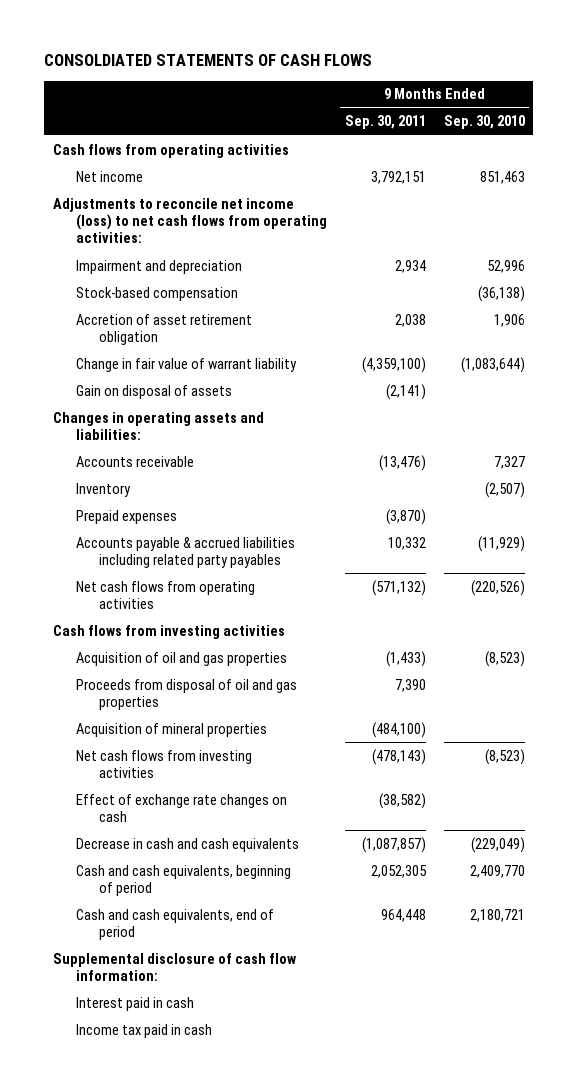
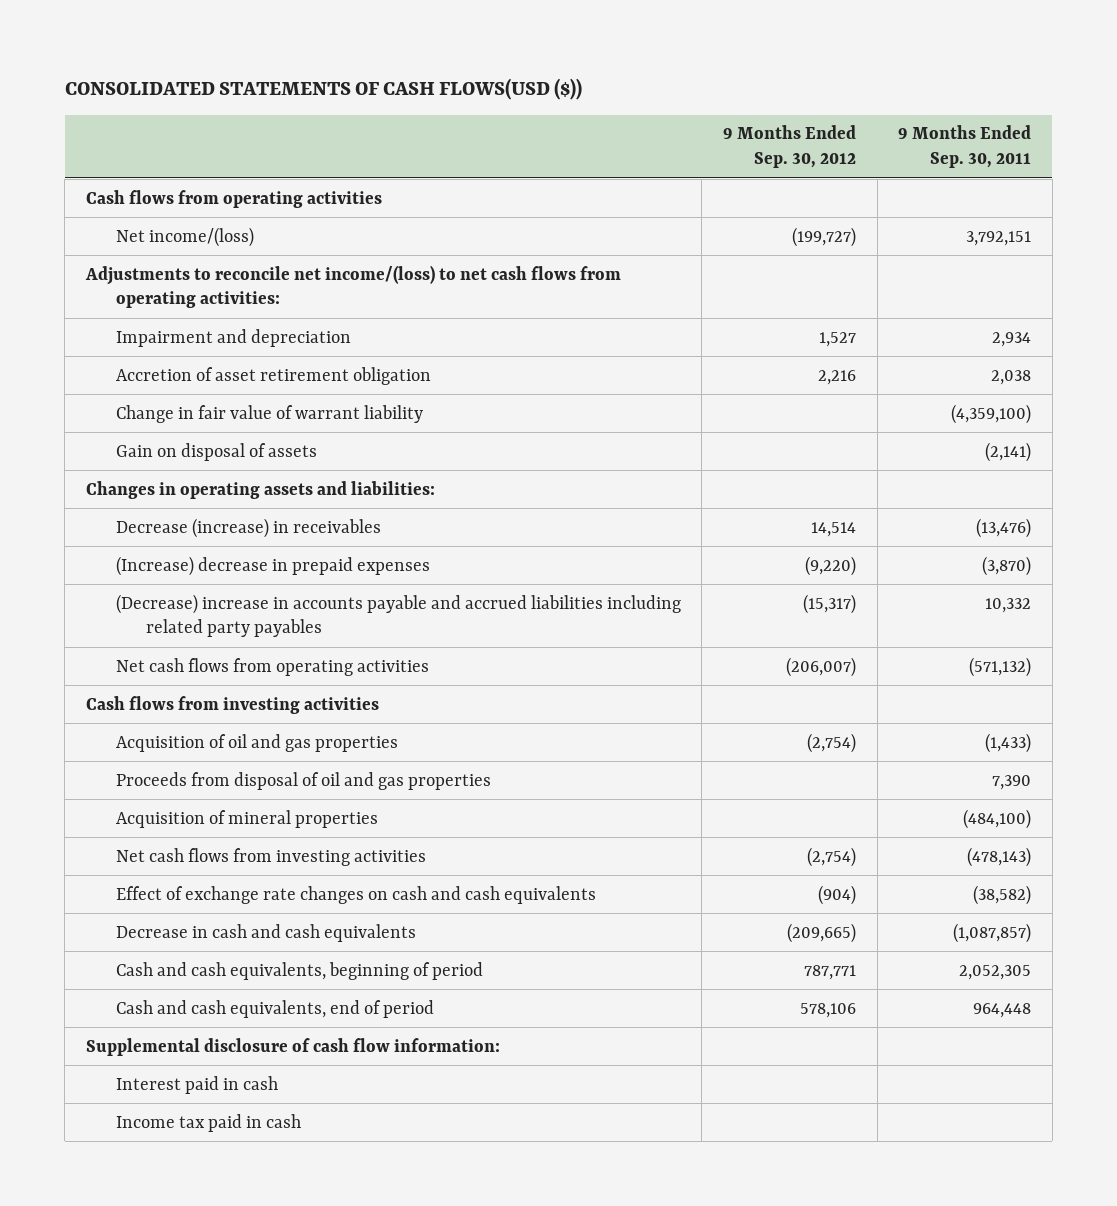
[43,54,372,67] CONSOLDIATED STATEMENTS OF CASH FLOWS -> [64,78,582,101] CONSOLIDATED STATEMENTS OF CASH FLOWS(USD ($))
[443,115,525,130] Sep. 30, 2010 -> none
none -> [723,125,857,169] 9 Months Ended Sep. 30, 2012
[75,170,143,182] Net income -> [115,226,254,247] Net income/(loss)
[52,197,327,244] Adjustments to reconcile net income (loss) to net cash flows from operating activities: -> [84,264,621,309] Adjustments to reconcile net income/(loss) to net cash flows from operating activities:
[75,286,238,301] Stock-based compensation -> none
[75,482,131,497] Inventory -> none
[75,455,194,467] Accounts receivable -> [115,517,381,538] Decrease (increase) in receivables
[75,509,177,524] Prepaid expenses -> [115,555,430,576] (Increase) decrease in prepaid expenses
[75,536,295,568] Accounts payable & accrued liabilities including related party payables -> [115,593,681,638] (Decrease) increase in accounts payable and accrued liabilities including related party payables
[75,793,287,822] Effect of exchange rate changes on cash -> [115,885,596,904] Effect of exchange rate changes on cash and cash equivalents

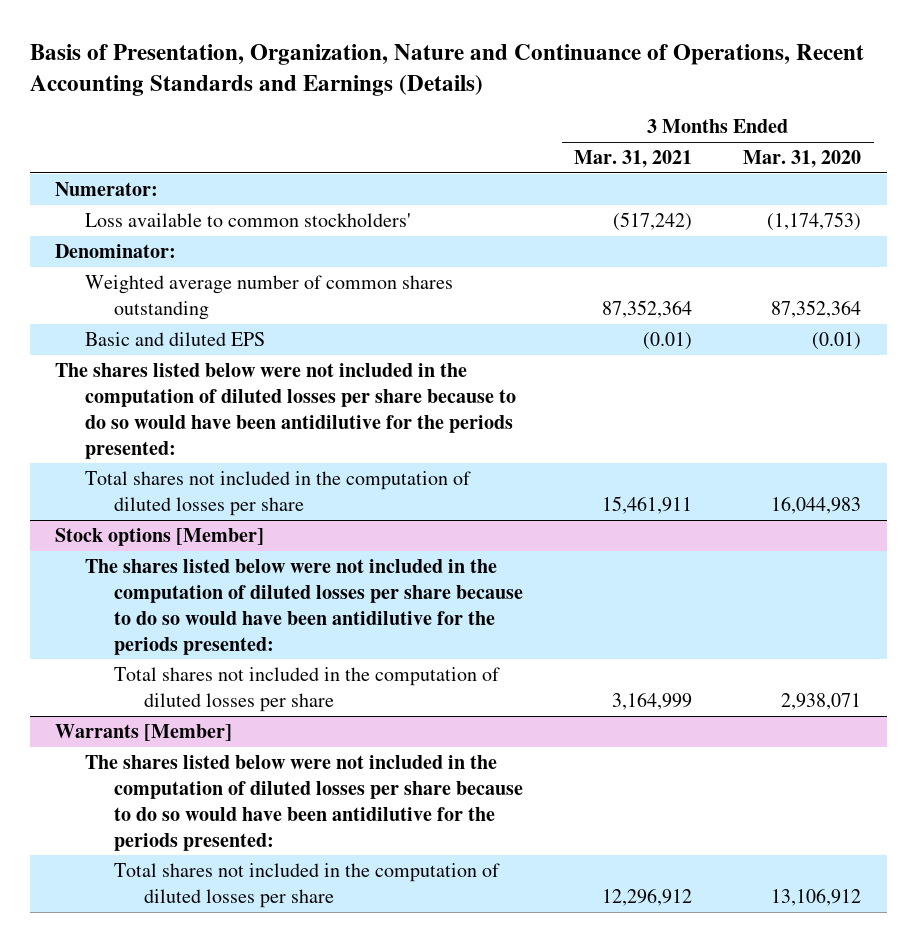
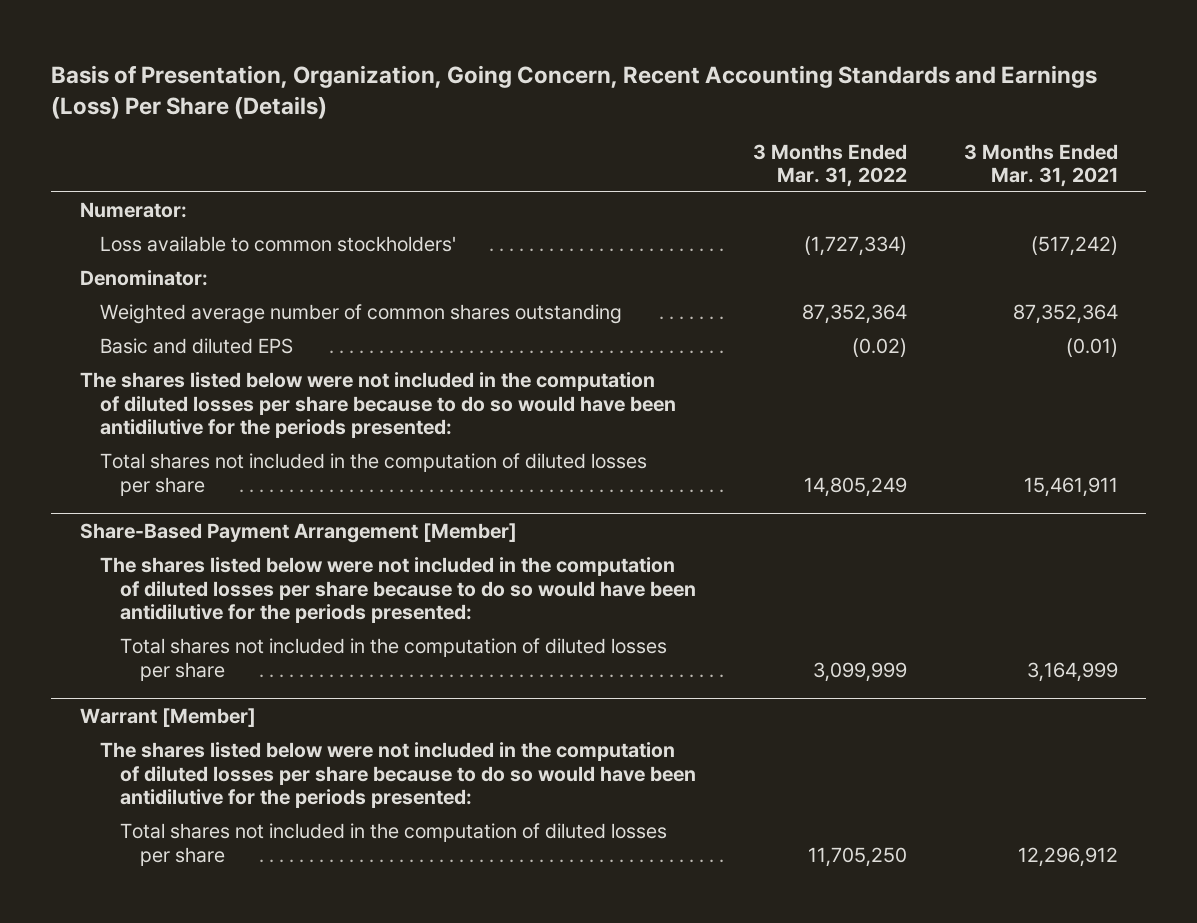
[29,44,864,97] Basis of Presentation, Organization, Nature and Continuance of Operations, Recent Accounting Standards and Earnings (Details) -> [51,64,1098,120] Basis of Presentation, Organization, Going Concern, Recent Accounting Standards and Earnings (Loss) Per Share (Details)
[743,150,862,169] Mar. 31, 2020 -> none
none -> [752,143,907,187] 3 Months Ended Mar. 31, 2022
[55,527,265,546] Stock options [Member] -> [79,522,517,543] Share-Based Payment Arrangement [Member]
[55,723,233,741] Warrants [Member] -> [79,707,256,727] Warrant [Member]

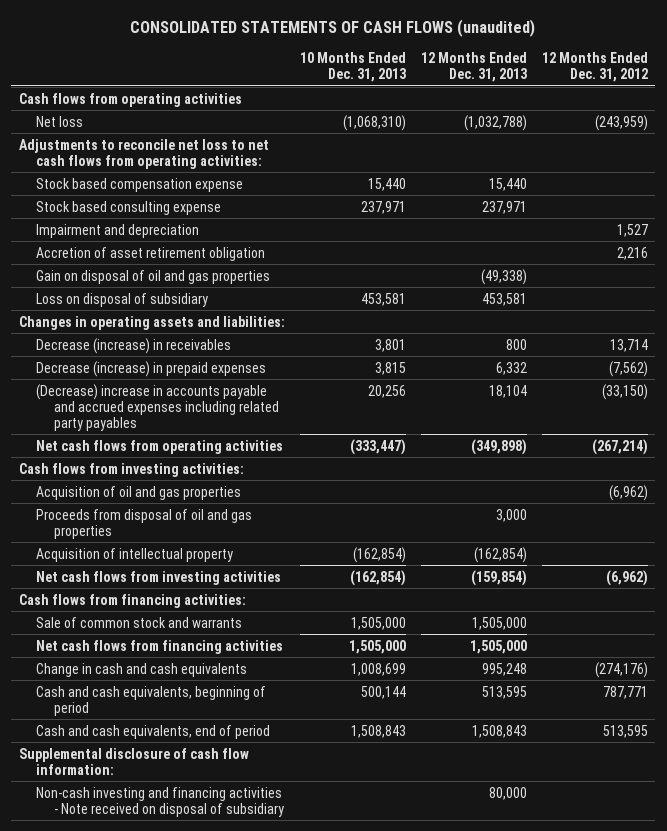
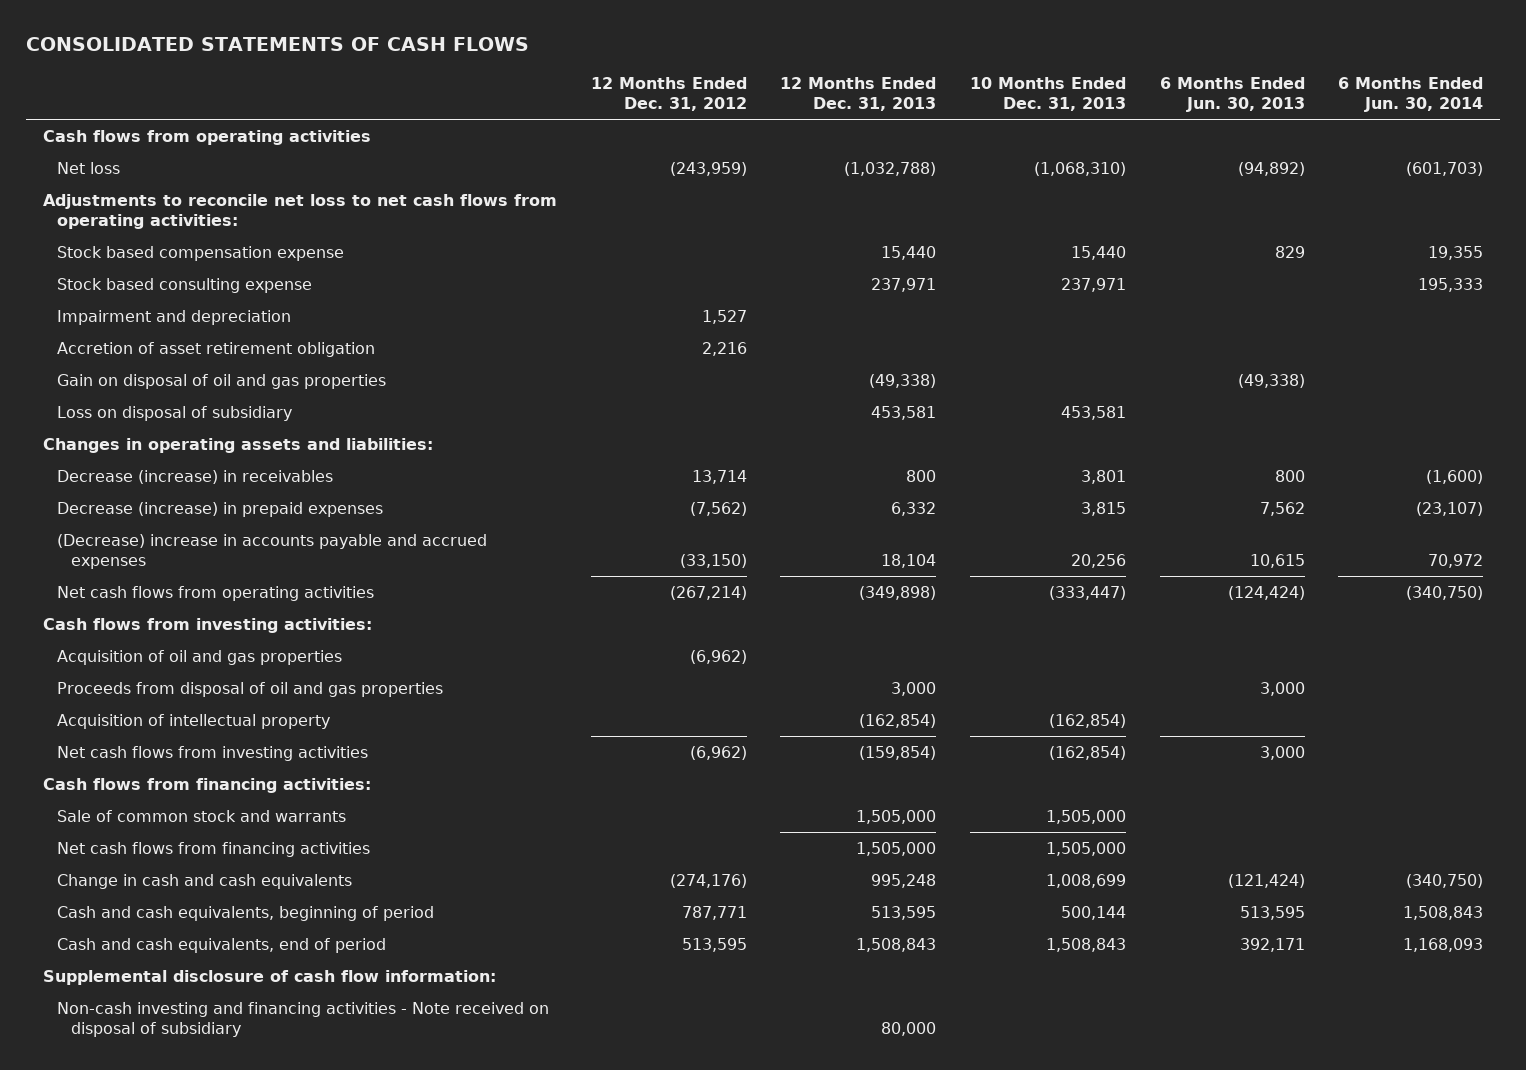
[130,18,536,37] CONSOLIDATED STATEMENTS OF CASH FLOWS (unaudited) -> [25,37,529,52] CONSOLIDATED STATEMENTS OF CASH FLOWS
none -> [1159,77,1305,112] 6 Months Ended Jun. 30, 2013
none -> [1338,77,1484,112] 6 Months Ended Jun. 30, 2014
[36,383,280,431] (Decrease) increase in accounts payable and accrued expenses including related party payables -> [56,533,487,569] (Decrease) increase in accounts payable and accrued expenses

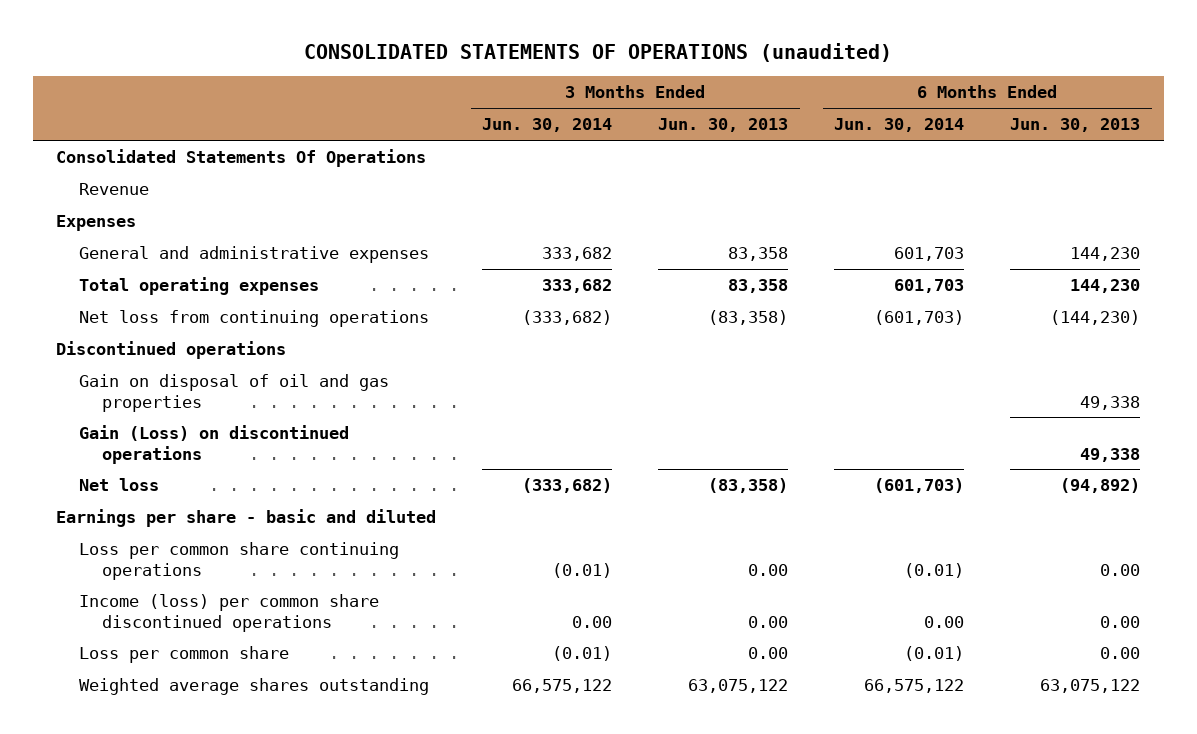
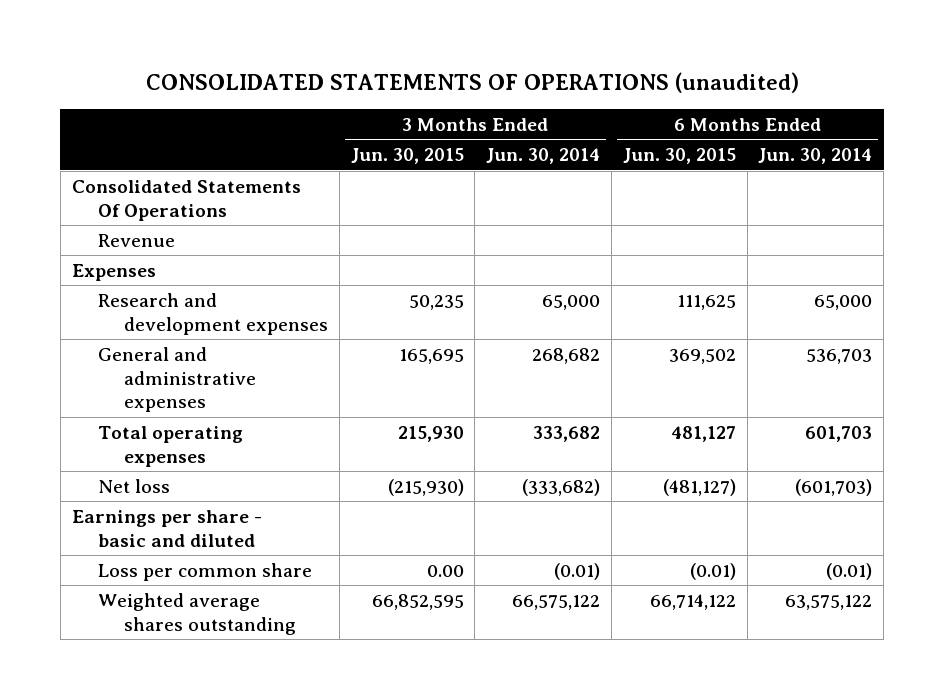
[658,118,789,133] Jun. 30, 2013 -> none
[1010,118,1141,133] Jun. 30, 2013 -> none
none -> [350,148,464,165] Jun. 30, 2015
none -> [622,148,736,165] Jun. 30, 2015
none -> [97,292,329,335] Research and development expenses
[542,247,613,262] 333,682 -> [532,347,601,364] 268,682
[894,247,965,262] 601,703 -> [806,348,873,364] 536,703
[78,310,429,328] Net loss from continuing operations -> none
[56,341,287,360] Discontinued operations -> none
[78,374,389,412] Gain on disposal of oil and gas properties -> none
[78,425,349,464] Gain (Loss) on discontinued operations -> none
[78,542,399,580] Loss per common share continuing operations -> none
[78,594,379,632] Income (loss) per common share discontinued operations -> none
[864,679,965,694] 66,575,122 -> [785,594,873,610] 63,575,122

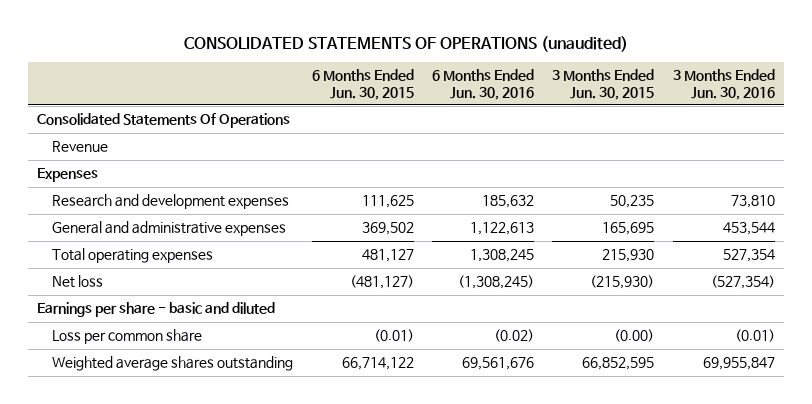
[486,148,601,165] Jun. 30, 2014 -> none
[758,148,873,165] Jun. 30, 2014 -> none
none -> [432,69,535,100] 6 Months Ended Jun. 30, 2016
none -> [672,69,775,100] 3 Months Ended Jun. 30, 2016
[426,564,464,577] 0.00 -> [614,329,655,343] (0.00)

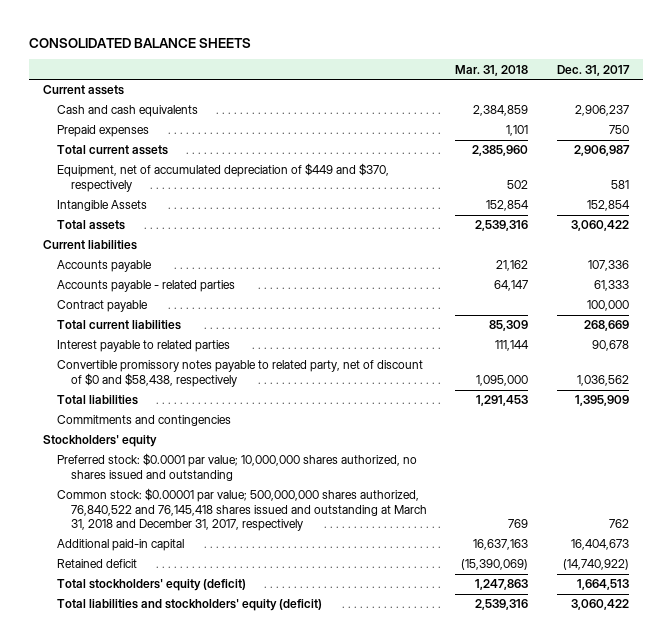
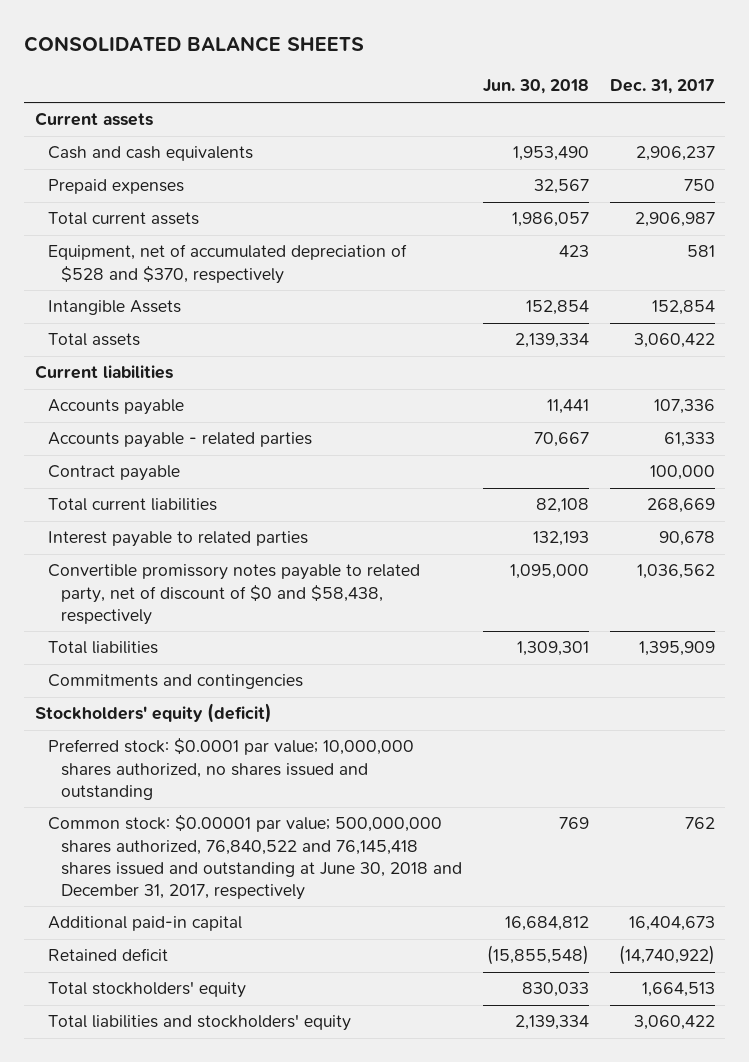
[455,64,529,76] Mar. 31, 2018 -> none
none -> [482,79,589,95] Jun. 30, 2018
[57,163,390,192] Equipment, net of accumulated depreciation of $449 and $370, respectively -> [47,244,407,284] Equipment, net of accumulated depreciation of $528 and $370, respectively
[43,435,158,448] Stockholders' equity -> [34,703,272,724] Stockholders' equity (deficit)
[57,488,427,532] Common stock: $0.00001 par value; 500,000,000 shares authorized, 76,840,522 and 76,145,418 shares issued and outstanding at March 31, 2018 and December 31, 2017, respectively -> [47,815,463,900] Common stock: $0.00001 par value; 500,000,000 shares authorized, 76,840,522 and 76,145,418 shares issued and outstanding at June 30, 2018 and December 31, 2017, respectively
[57,579,247,592] Total stockholders' equity (deficit) -> [47,981,246,999] Total stockholders' equity
[57,599,323,612] Total liabilities and stockholders' equity (deficit) -> [47,1014,351,1032] Total liabilities and stockholders' equity

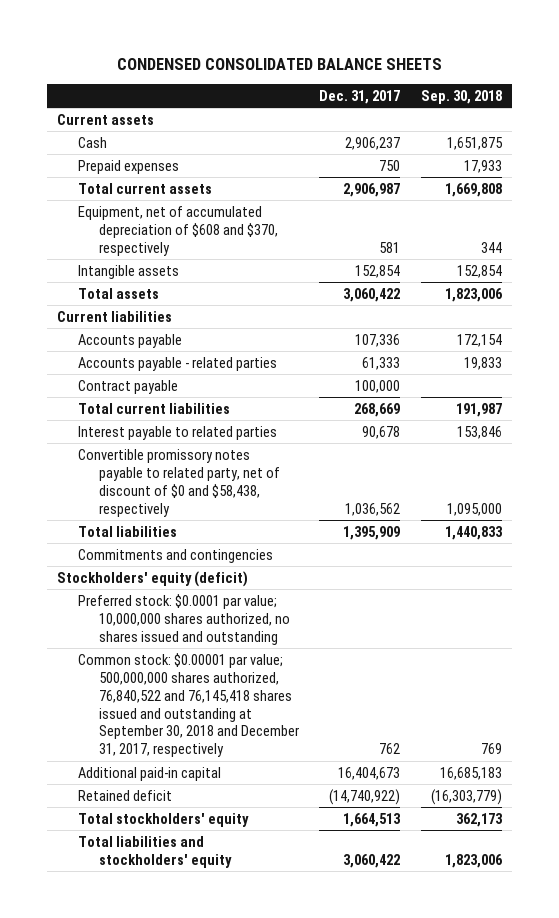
[24,36,365,53] CONSOLIDATED BALANCE SHEETS -> [116,57,442,70] CONDENSED CONSOLIDATED BALANCE SHEETS
[482,79,589,95] Jun. 30, 2018 -> none
none -> [420,89,502,104] Sep. 30, 2018
[47,146,253,162] Cash and cash equivalents -> [78,136,108,148] Cash
[47,244,407,284] Equipment, net of accumulated depreciation of $528 and $370, respectively -> [78,205,278,256] Equipment, net of accumulated depreciation of $608 and $370, respectively
[47,300,181,316] Intangible Assets -> [78,264,180,279] Intangible assets
[47,815,463,900] Common stock: $0.00001 par value; 500,000,000 shares authorized, 76,840,522 and 76,145,418 shares issued and outstanding at June 30, 2018 and December 31, 2017, respectively -> [78,652,299,758] Common stock: $0.00001 par value; 500,000,000 shares authorized, 76,840,522 and 76,145,418 shares issued and outstanding at September 30, 2018 and December 31, 2017, respectively

